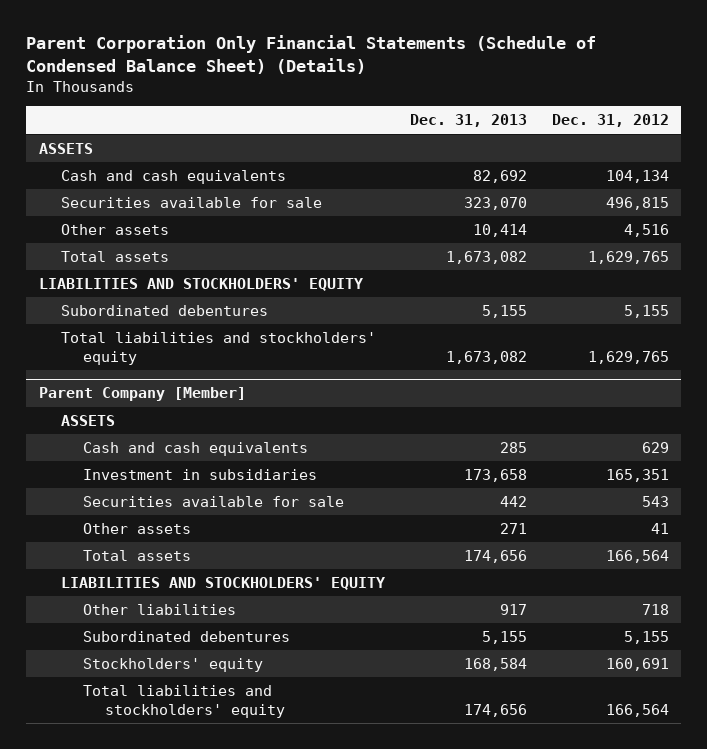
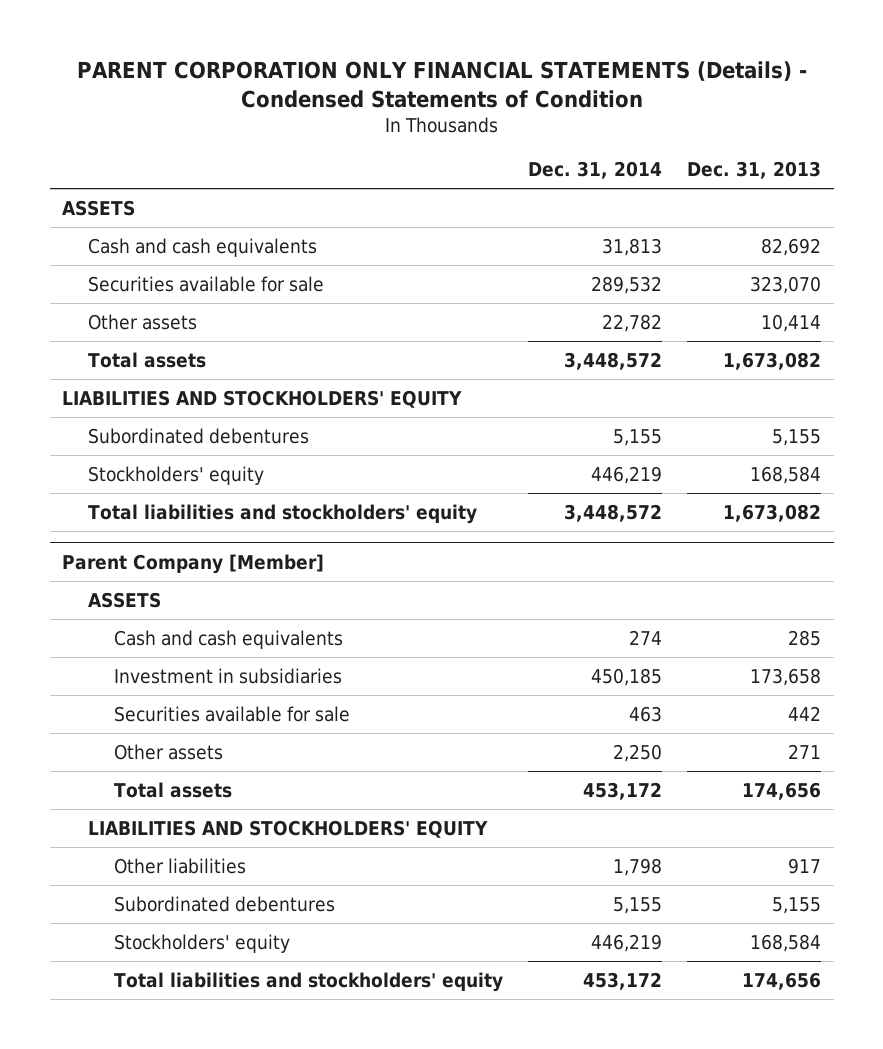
[25,34,596,74] Parent Corporation Only Financial Statements (Schedule of Condensed Balance Sheet) (Details) -> [76,61,807,109] PARENT CORPORATION ONLY FINANCIAL STATEMENTS (Details) - Condensed Statements of Condition
[551,114,669,128] Dec. 31, 2012 -> none
none -> [528,161,663,180] Dec. 31, 2014
none -> [88,465,265,485] Stockholders' equity

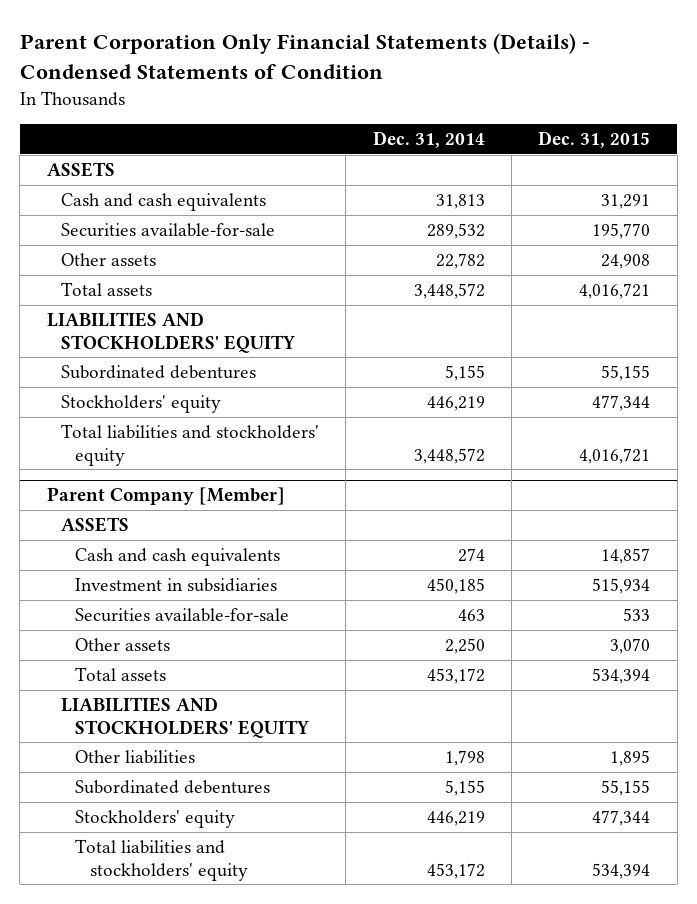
[76,61,807,109] PARENT CORPORATION ONLY FINANCIAL STATEMENTS (Details) - Condensed Statements of Condition -> [19,33,590,79] Parent Corporation Only Financial Statements (Details) - Condensed Statements of Condition
[687,161,822,180] Dec. 31, 2013 -> none
none -> [538,131,651,149] Dec. 31, 2015
[88,275,325,292] Securities available for sale -> [61,223,276,238] Securities available-for-sale
[114,705,351,722] Securities available for sale -> [75,608,290,623] Securities available-for-sale

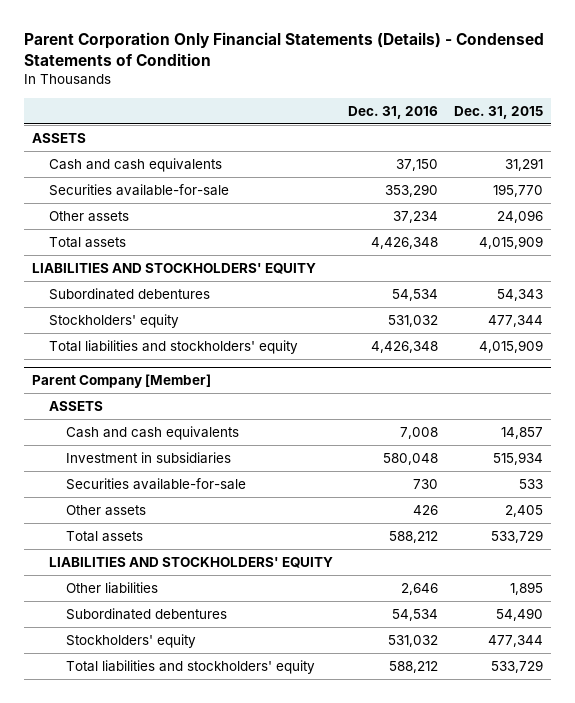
[372,131,485,149] Dec. 31, 2014 -> none
none -> [348,105,439,119] Dec. 31, 2016
[601,254,651,270] 24,908 -> [496,209,543,223] 24,096
[579,283,651,300] 4,016,721 -> [478,235,543,249] 4,015,909
[601,365,651,382] 55,155 -> [496,288,543,301] 54,343
[579,447,651,464] 4,016,721 -> [478,339,543,353] 4,015,909
[610,638,651,655] 3,070 -> [504,504,543,517] 2,405
[592,668,651,685] 534,394 -> [490,529,543,543] 533,729
[601,780,651,797] 55,155 -> [495,607,543,621] 54,490
[592,862,651,879] 534,394 -> [490,659,543,673] 533,729

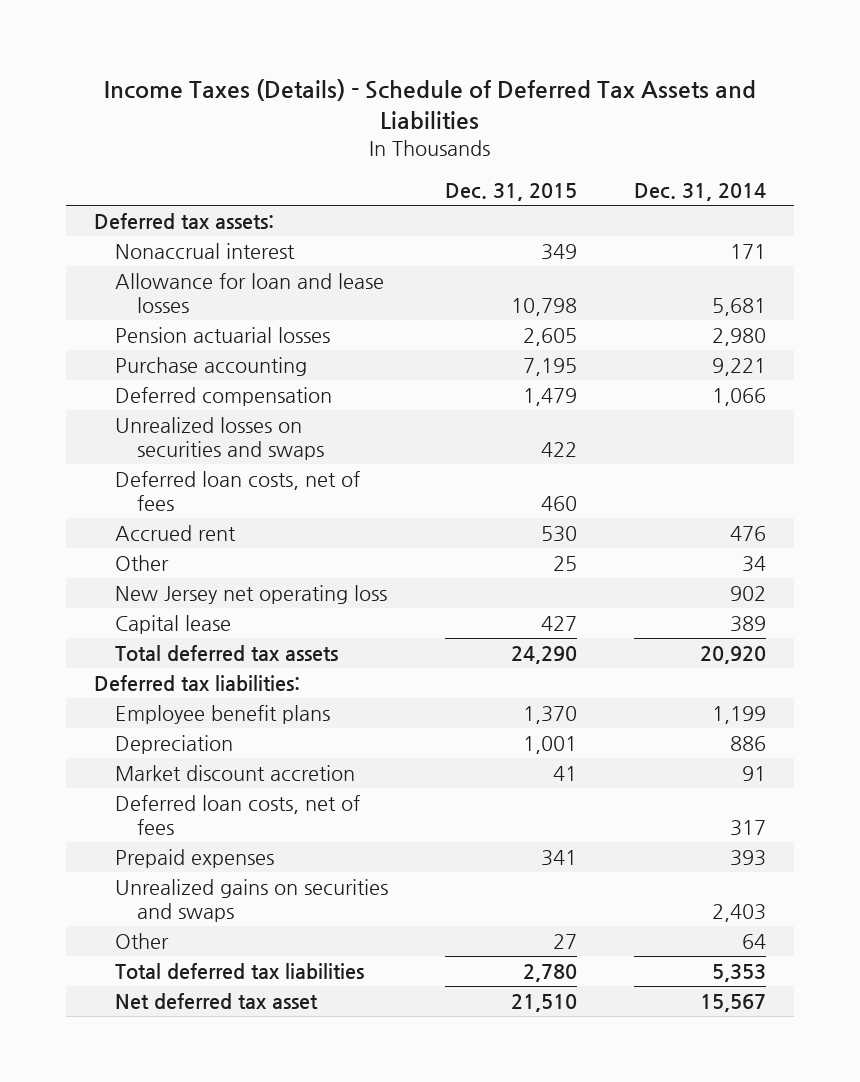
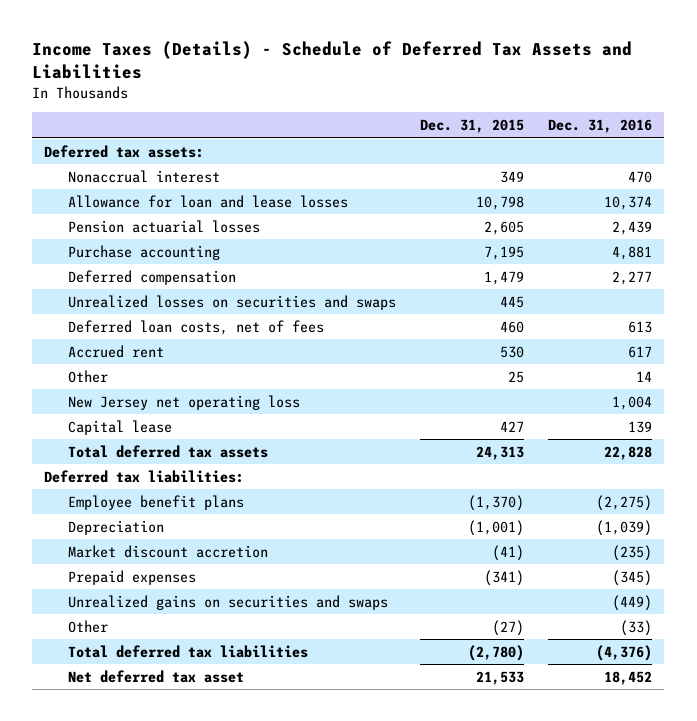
[633,183,766,202] Dec. 31, 2014 -> none
none -> [548,119,653,134] Dec. 31, 2016
[541,442,578,458] 422 -> [499,295,524,308] 445
[511,645,578,664] 24,290 -> [475,445,524,460] 24,313
[115,794,361,836] Deferred loan costs, net of fees -> none
[523,705,578,724] 1,370 -> [467,494,524,511] (1,370)
[523,735,578,754] 1,001 -> [467,519,524,536] (1,001)
[553,765,578,781] 41 -> [491,544,524,561] (41)
[541,849,578,866] 341 -> [483,569,524,586] (341)
[553,933,578,949] 27 -> [491,619,524,636] (27)
[523,963,578,982] 2,780 -> [467,644,524,661] (2,780)
[511,993,578,1012] 21,510 -> [475,670,524,685] 21,533

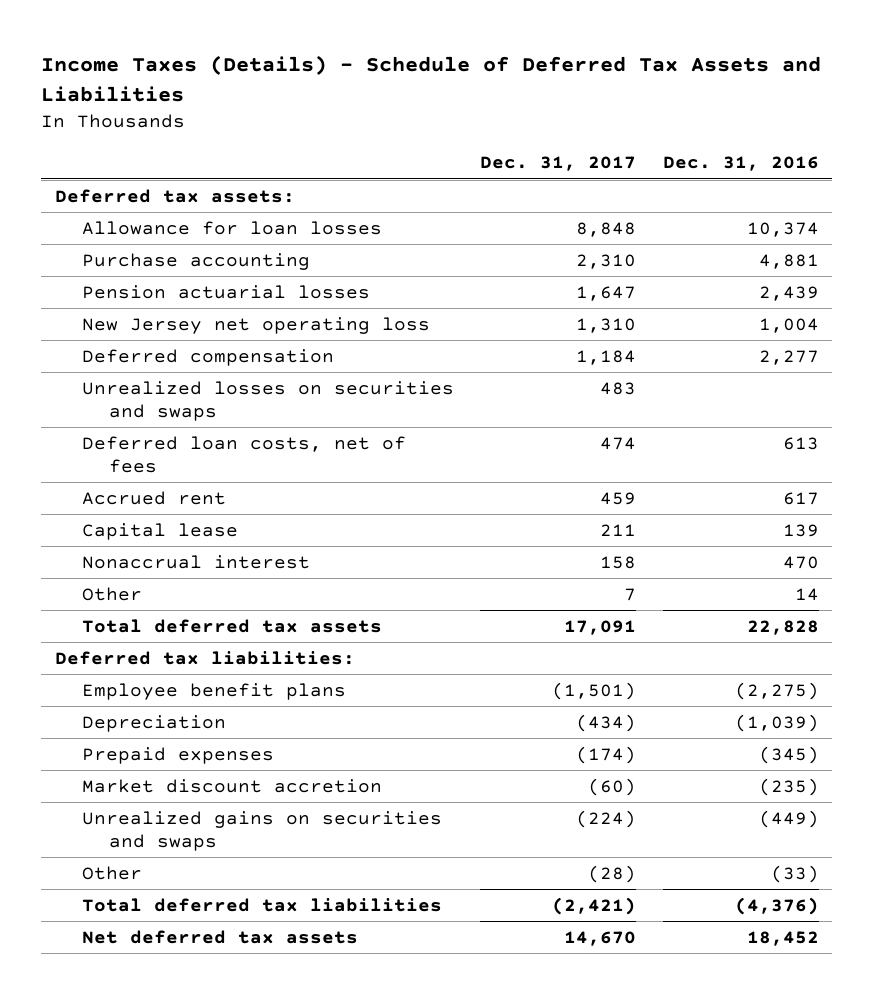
[419,119,524,134] Dec. 31, 2015 -> none
none -> [480,156,637,172] Dec. 31, 2017
[67,194,348,208] Allowance for loan and lease losses -> [81,220,382,235] Allowance for loan losses
[67,219,260,233] Pension actuarial losses -> [81,284,370,299] Pension actuarial losses
[67,394,300,410] New Jersey net operating loss -> [81,316,430,334] New Jersey net operating loss
[67,169,220,183] Nonaccrual interest -> [81,554,310,569] Nonaccrual interest
[67,369,108,383] Other -> [81,586,142,601] Other
[67,544,268,558] Market discount accretion -> [81,778,382,793] Market discount accretion
[67,669,244,683] Net deferred tax asset -> [81,929,358,944] Net deferred tax assets

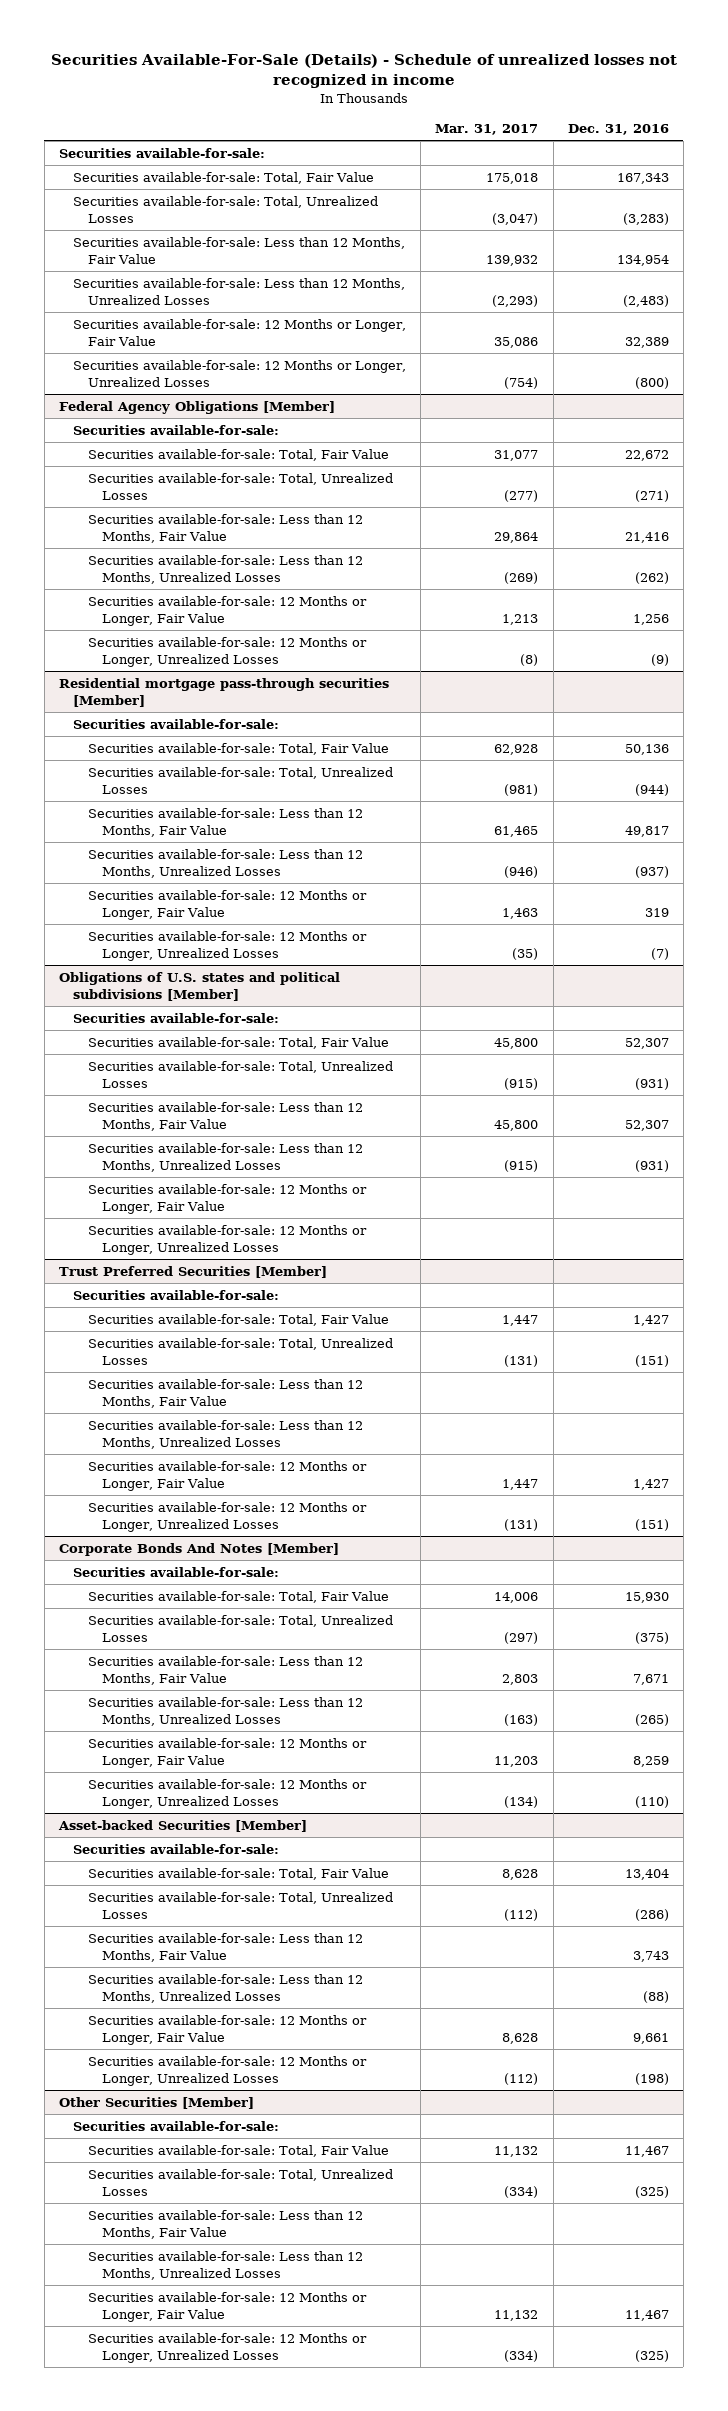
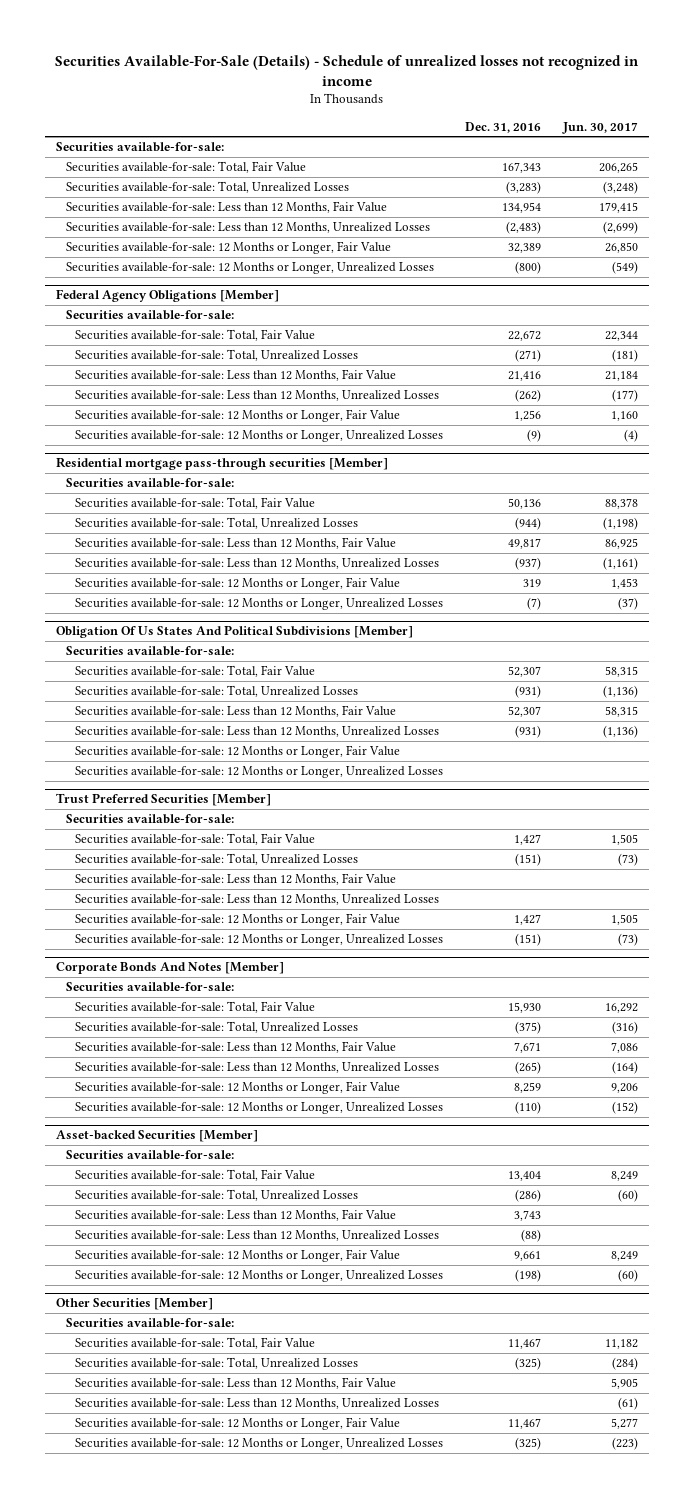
[435,123,539,135] Mar. 31, 2017 -> none
none -> [562,121,639,134] Jun. 30, 2017
[59,971,341,1001] Obligations of U.S. states and political subdivisions [Member] -> [56,625,414,639] Obligation Of Us States And Political Subdivisions [Member]

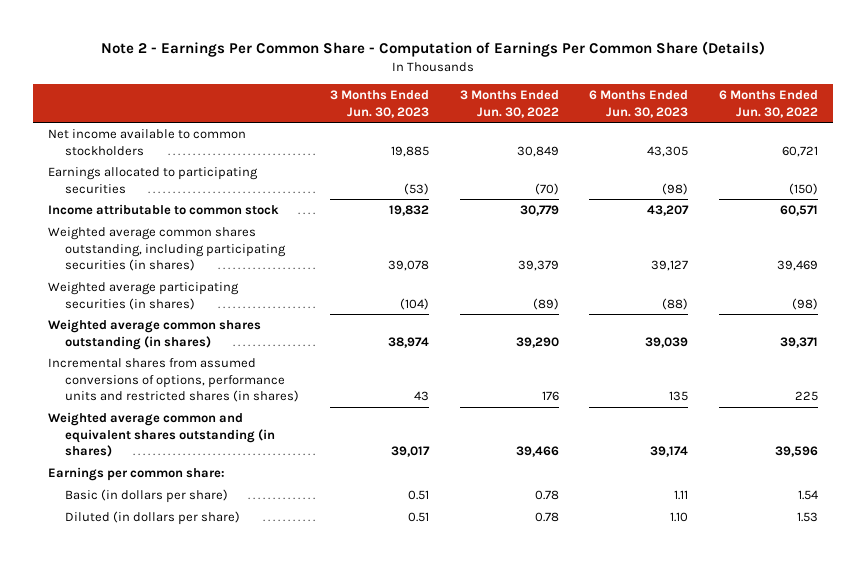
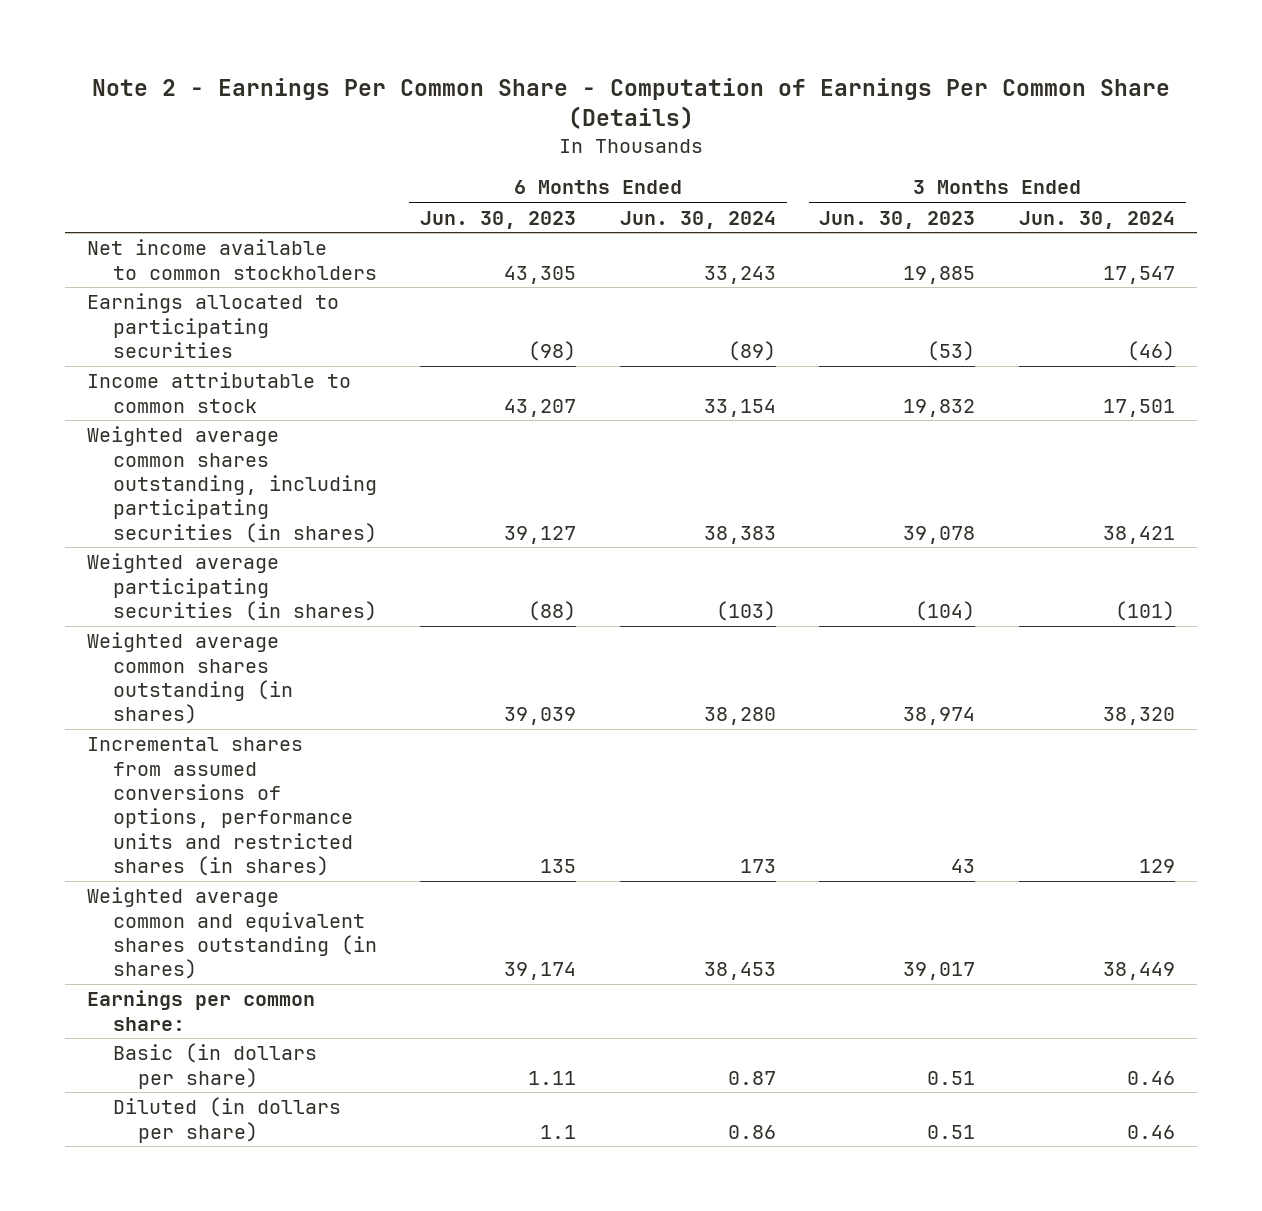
[459,90,559,118] 3 Months Ended Jun. 30, 2022 -> none
[718,90,818,118] 6 Months Ended Jun. 30, 2022 -> none
none -> [619,210,776,229] Jun. 30, 2024
none -> [1019,210,1176,229] Jun. 30, 2024
[670,512,689,523] 1.10 -> [540,1124,577,1139] 1.1

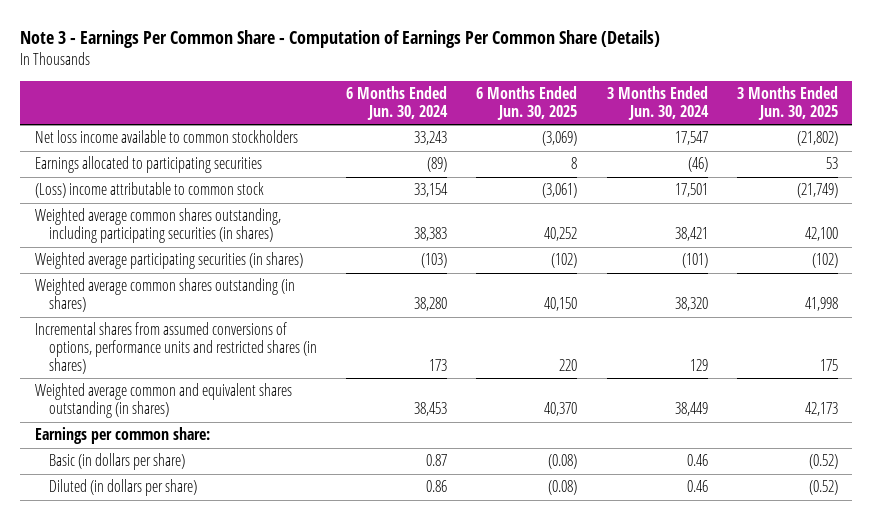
[91,77,1170,130] Note 2 - Earnings Per Common Share - Computation of Earnings Per Common Share (Details) -> [20,30,661,49] Note 3 - Earnings Per Common Share - Computation of Earnings Per Common Share (Details)
[420,210,577,229] Jun. 30, 2023 -> none
[819,210,976,229] Jun. 30, 2023 -> none
none -> [476,85,578,120] 6 Months Ended Jun. 30, 2025
none -> [736,85,838,120] 3 Months Ended Jun. 30, 2025
[86,239,377,280] Net income available to common stockholders -> [34,130,298,144] Net loss income available to common stockholders
[86,372,351,413] Income attributable to common stock -> [34,182,264,199] (Loss) income attributable to common stock

